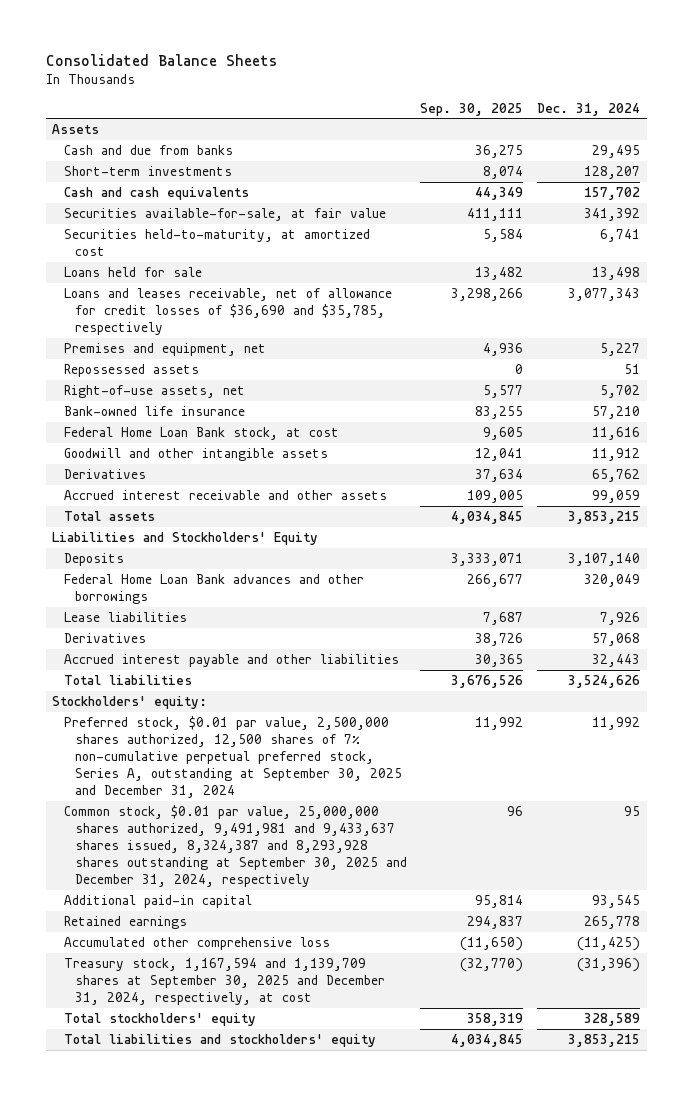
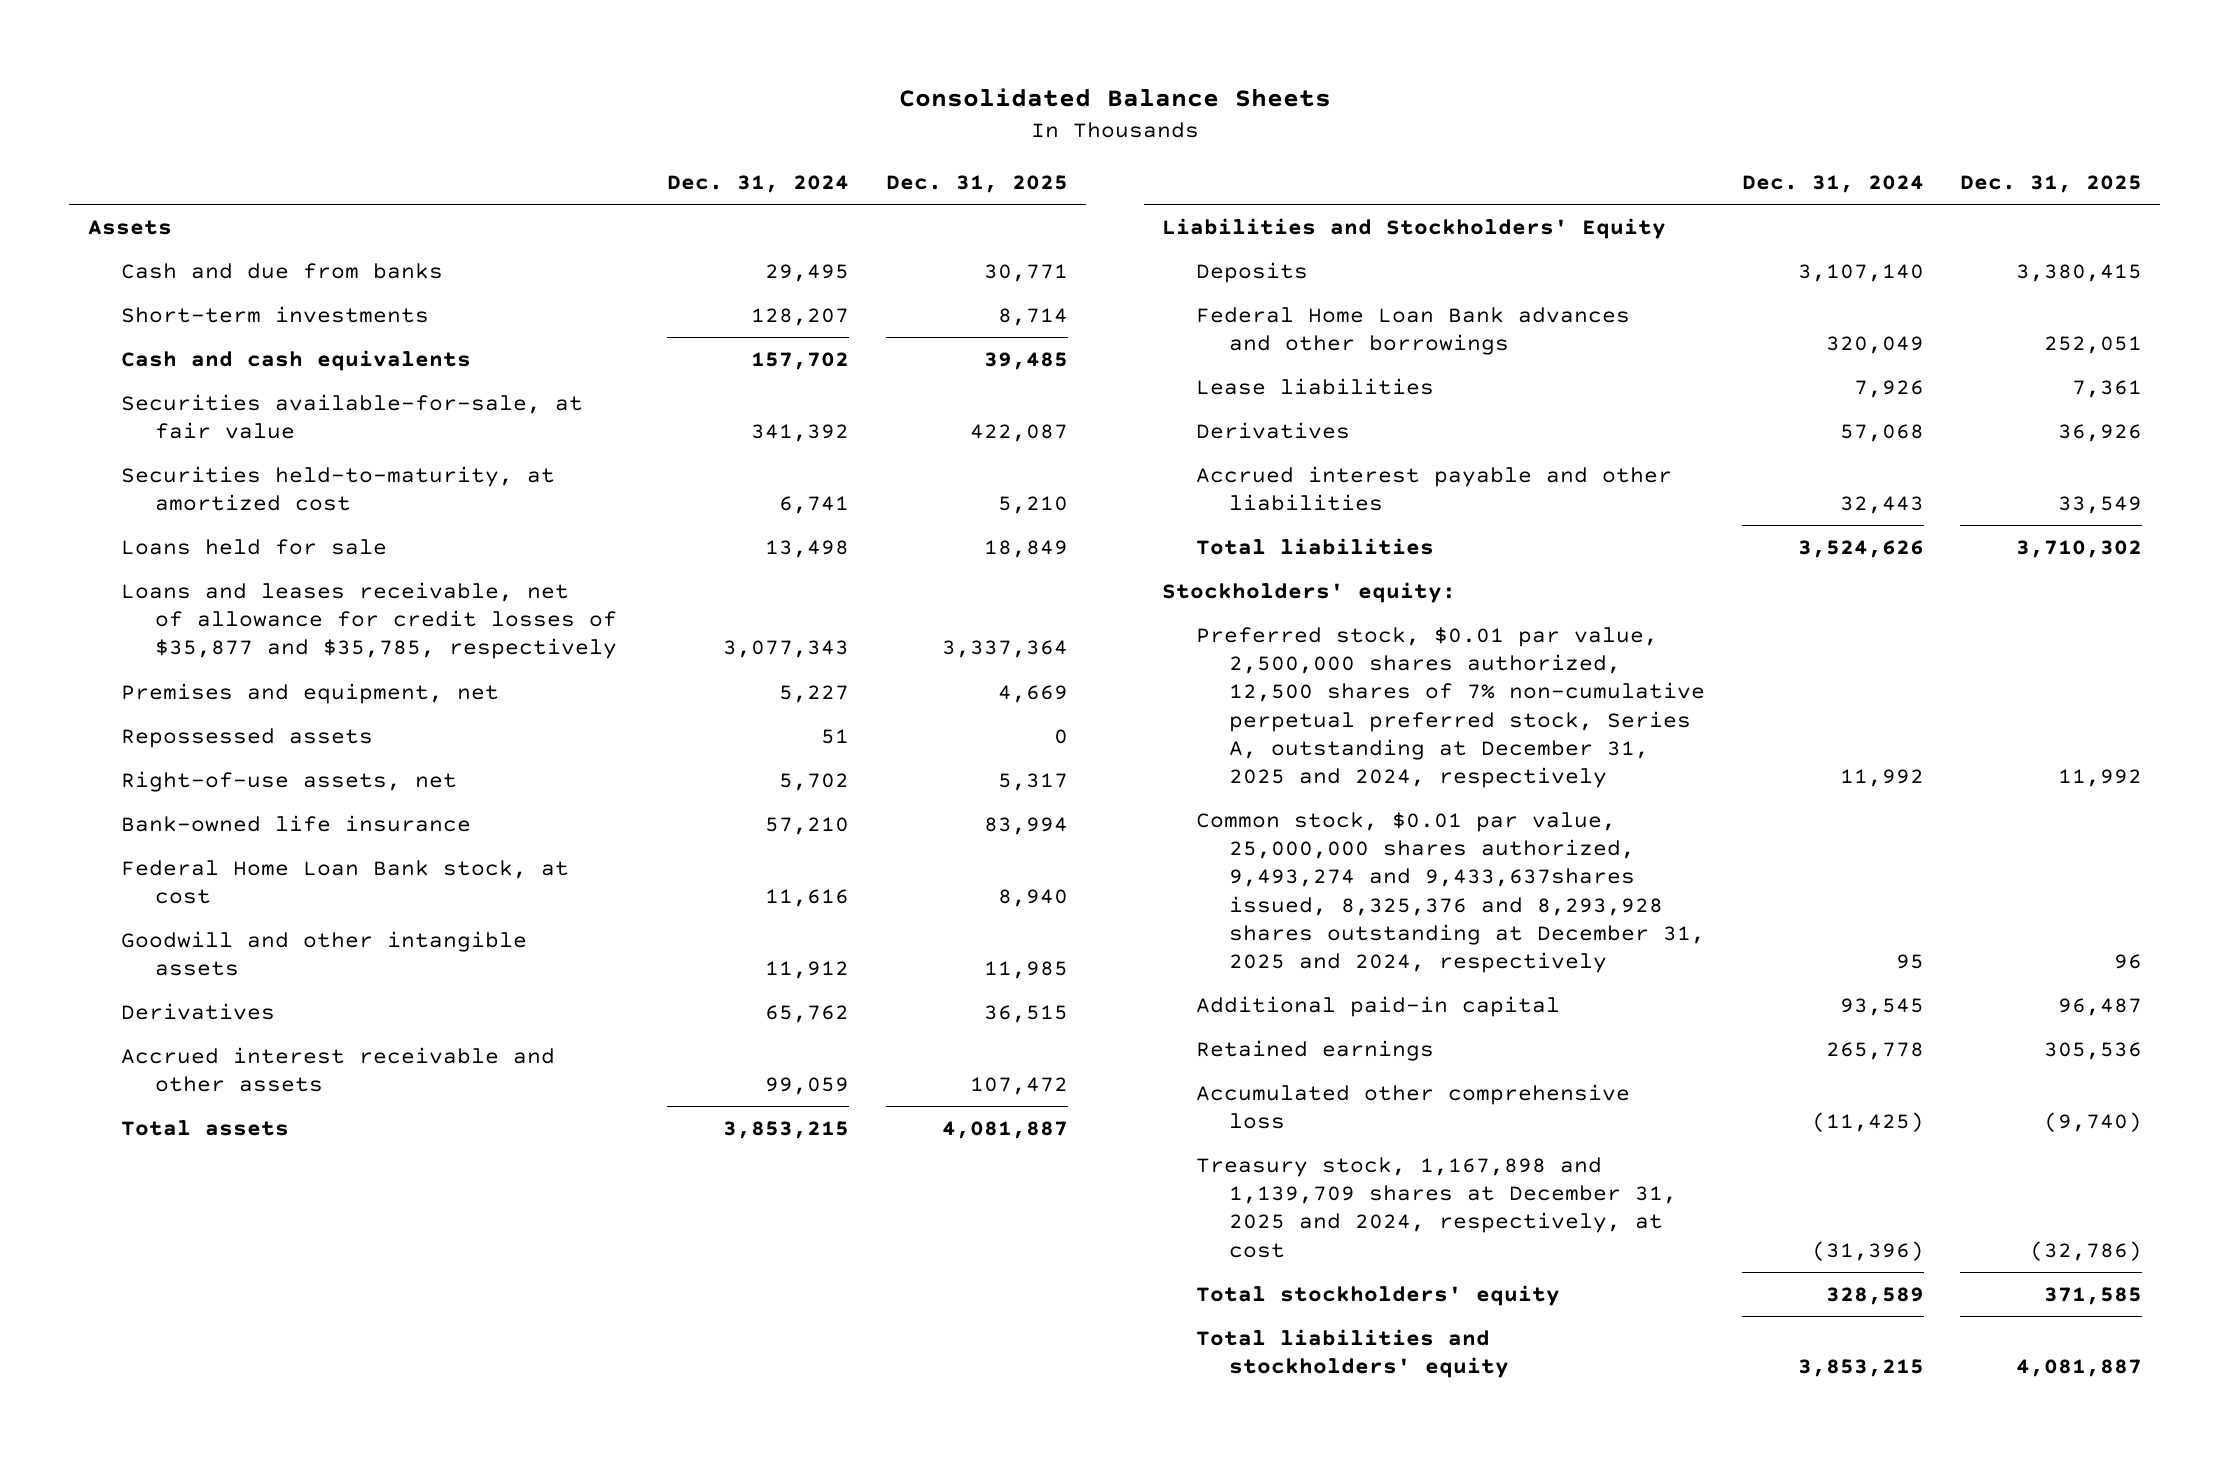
[420,102,524,116] Sep. 30, 2025 -> none
none -> [885,175,1068,194] Dec. 31, 2025
[63,287,392,336] Loans and leases receivable, net of allowance for credit losses of $36,690 and $35,785, respectively -> [121,581,617,660] Loans and leases receivable, net of allowance for credit losses of $35,877 and $35,785, respectively
[63,715,402,799] Preferred stock, $0.01 par value, 2,500,000 shares authorized, 12,500 shares of 7% non-cumulative perpetual preferred stock, Series A, outstanding at September 30, 2025 and December 31, 2024 -> [1195,626,1706,788] Preferred stock, $0.01 par value, 2,500,000 shares authorized, 12,500 shares of 7% non-cumulative perpetual preferred stock, Series A, outstanding at December 31, 2025 and 2024, respectively
[63,804,407,888] Common stock, $0.01 par value, 25,000,000 shares authorized, 9,491,981 and 9,433,637 shares issued, 8,324,387 and 8,293,928 shares outstanding at September 30, 2025 and December 31, 2024, respectively -> [1195,811,1706,973] Common stock, $0.01 par value, 25,000,000 shares authorized, 9,493,274 and 9,433,637shares issued, 8,325,376 and 8,293,928 shares outstanding at December 31, 2025 and 2024, respectively
[63,957,385,1006] Treasury stock, 1,167,594 and 1,139,709 shares at September 30, 2025 and December 31, 2024, respectively, at cost -> [1195,1156,1678,1258] Treasury stock, 1,167,898 and 1,139,709 shares at December 31, 2025 and 2024, respectively, at cost

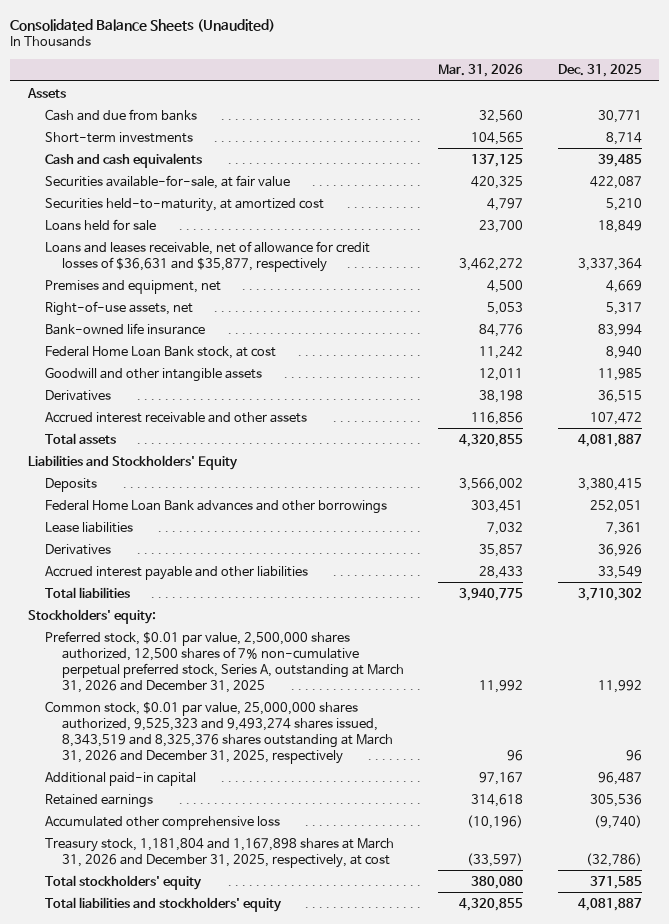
[898,87,1331,107] Consolidated Balance Sheets -> [10,18,276,32] Consolidated Balance Sheets (Unaudited)
[667,175,850,194] Dec. 31, 2024 -> none
none -> [438,64,524,78] Mar. 31, 2026
[121,581,617,660] Loans and leases receivable, net of allowance for credit losses of $35,877 and $35,785, respectively -> [44,240,370,272] Loans and leases receivable, net of allowance for credit losses of $36,631 and $35,877, respectively
[121,727,374,748] Repossessed assets -> none
[1195,626,1706,788] Preferred stock, $0.01 par value, 2,500,000 shares authorized, 12,500 shares of 7% non-cumulative perpetual preferred stock, Series A, outstanding at December 31, 2025 and 2024, respectively -> [44,630,404,693] Preferred stock, $0.01 par value, 2,500,000 shares authorized, 12,500 shares of 7% non-cumulative perpetual preferred stock, Series A, outstanding at March 31, 2026 and December 31, 2025
[1195,811,1706,973] Common stock, $0.01 par value, 25,000,000 shares authorized, 9,493,274 and 9,433,637shares issued, 8,325,376 and 8,293,928 shares outstanding at December 31, 2025 and 2024, respectively -> [44,700,393,764] Common stock, $0.01 par value, 25,000,000 shares authorized, 9,525,323 and 9,493,274 shares issued, 8,343,519 and 8,325,376 shares outstanding at March 31, 2026 and December 31, 2025, respectively
[1195,1156,1678,1258] Treasury stock, 1,167,898 and 1,139,709 shares at December 31, 2025 and 2024, respectively, at cost -> [44,837,394,868] Treasury stock, 1,181,804 and 1,167,898 shares at March 31, 2026 and December 31, 2025, respectively, at cost

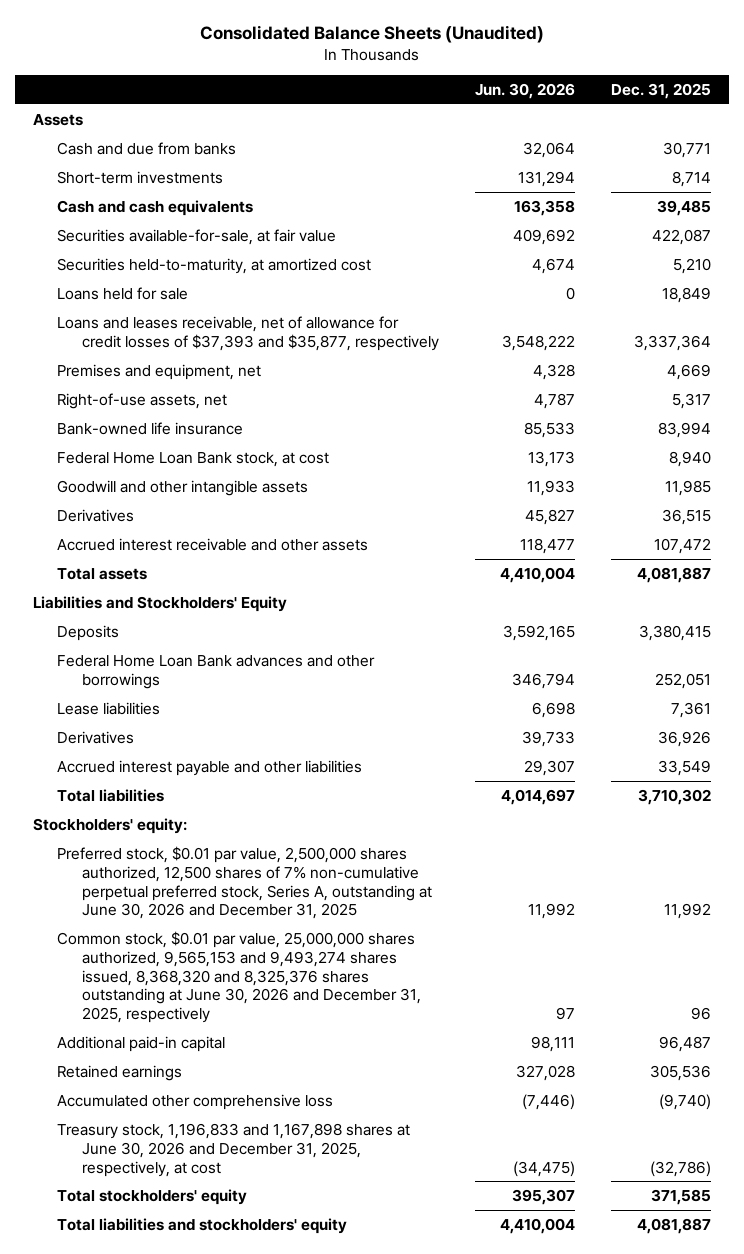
[438,64,524,78] Mar. 31, 2026 -> none
none -> [474,82,575,99] Jun. 30, 2026
[44,240,370,272] Loans and leases receivable, net of allowance for credit losses of $36,631 and $35,877, respectively -> [57,315,439,351] Loans and leases receivable, net of allowance for credit losses of $37,393 and $35,877, respectively
[44,630,404,693] Preferred stock, $0.01 par value, 2,500,000 shares authorized, 12,500 shares of 7% non-cumulative perpetual preferred stock, Series A, outstanding at March 31, 2026 and December 31, 2025 -> [57,845,432,920] Preferred stock, $0.01 par value, 2,500,000 shares authorized, 12,500 shares of 7% non-cumulative perpetual preferred stock, Series A, outstanding at June 30, 2026 and December 31, 2025
[44,700,393,764] Common stock, $0.01 par value, 25,000,000 shares authorized, 9,525,323 and 9,493,274 shares issued, 8,343,519 and 8,325,376 shares outstanding at March 31, 2026 and December 31, 2025, respectively -> [57,930,421,1024] Common stock, $0.01 par value, 25,000,000 shares authorized, 9,565,153 and 9,493,274 shares issued, 8,368,320 and 8,325,376 shares outstanding at June 30, 2026 and December 31, 2025, respectively
[44,837,394,868] Treasury stock, 1,181,804 and 1,167,898 shares at March 31, 2026 and December 31, 2025, respectively, at cost -> [57,1122,411,1177] Treasury stock, 1,196,833 and 1,167,898 shares at June 30, 2026 and December 31, 2025, respectively, at cost

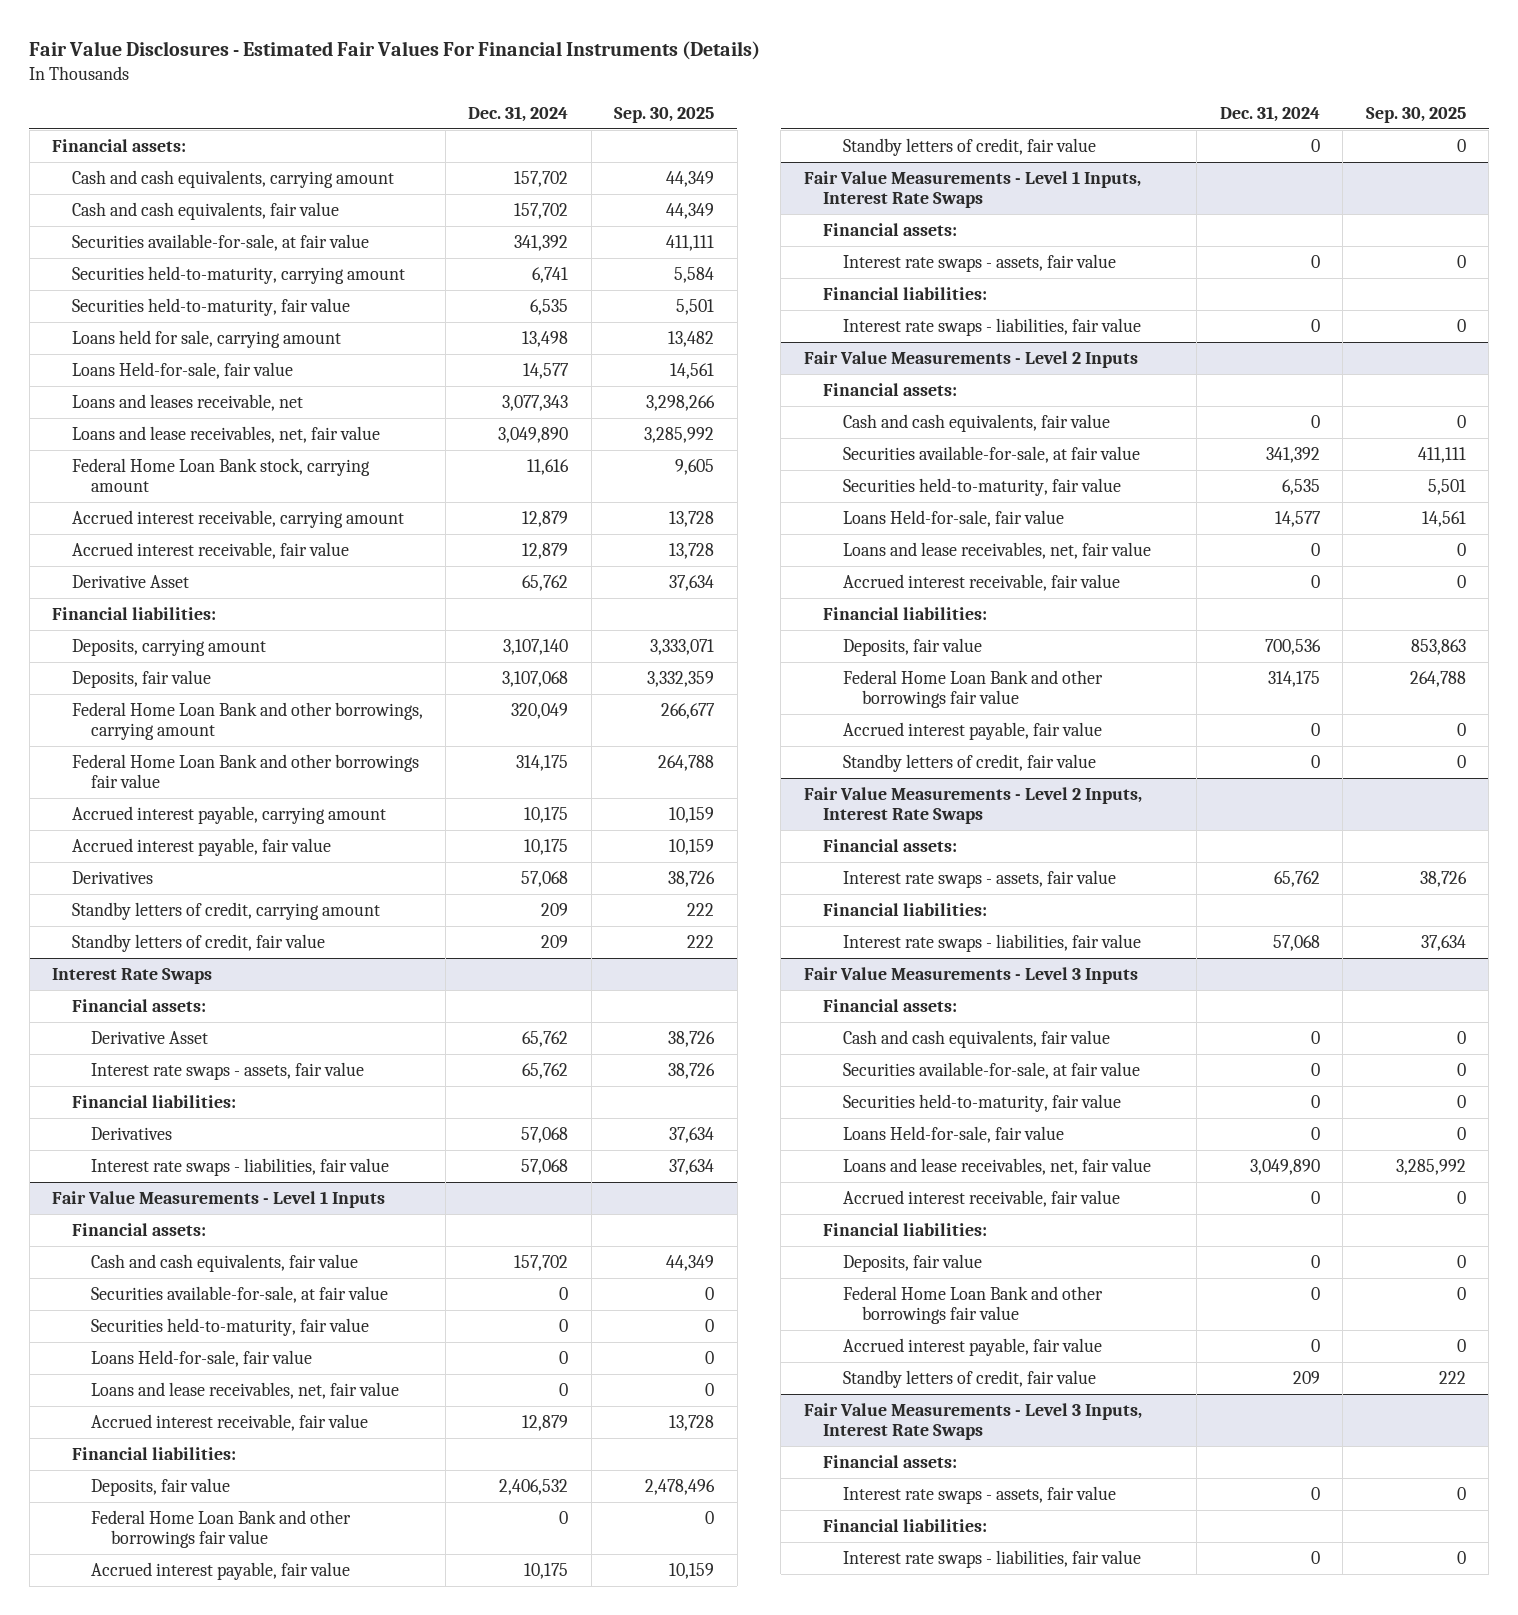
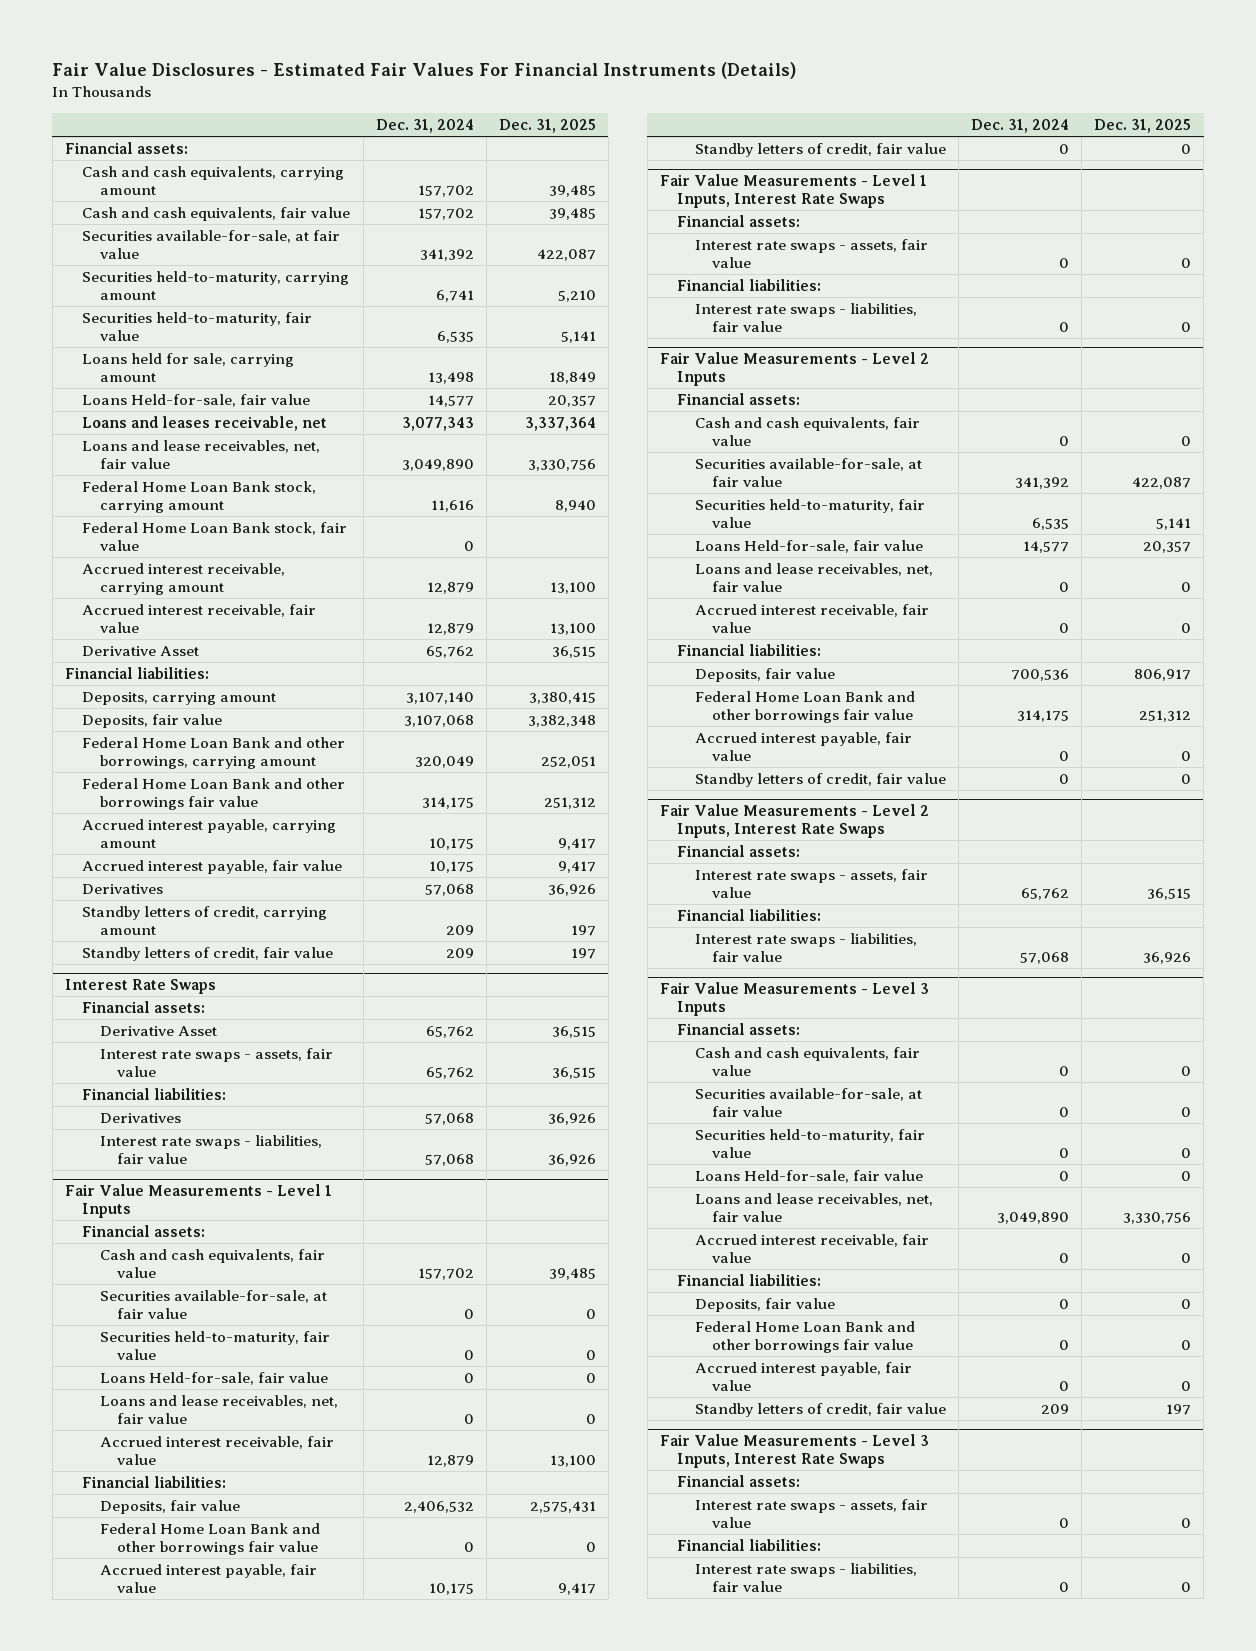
[614,106,715,123] Sep. 30, 2025 -> none
none -> [498,119,596,134] Dec. 31, 2025
none -> [82,521,348,552] Federal Home Loan Bank stock, fair value

